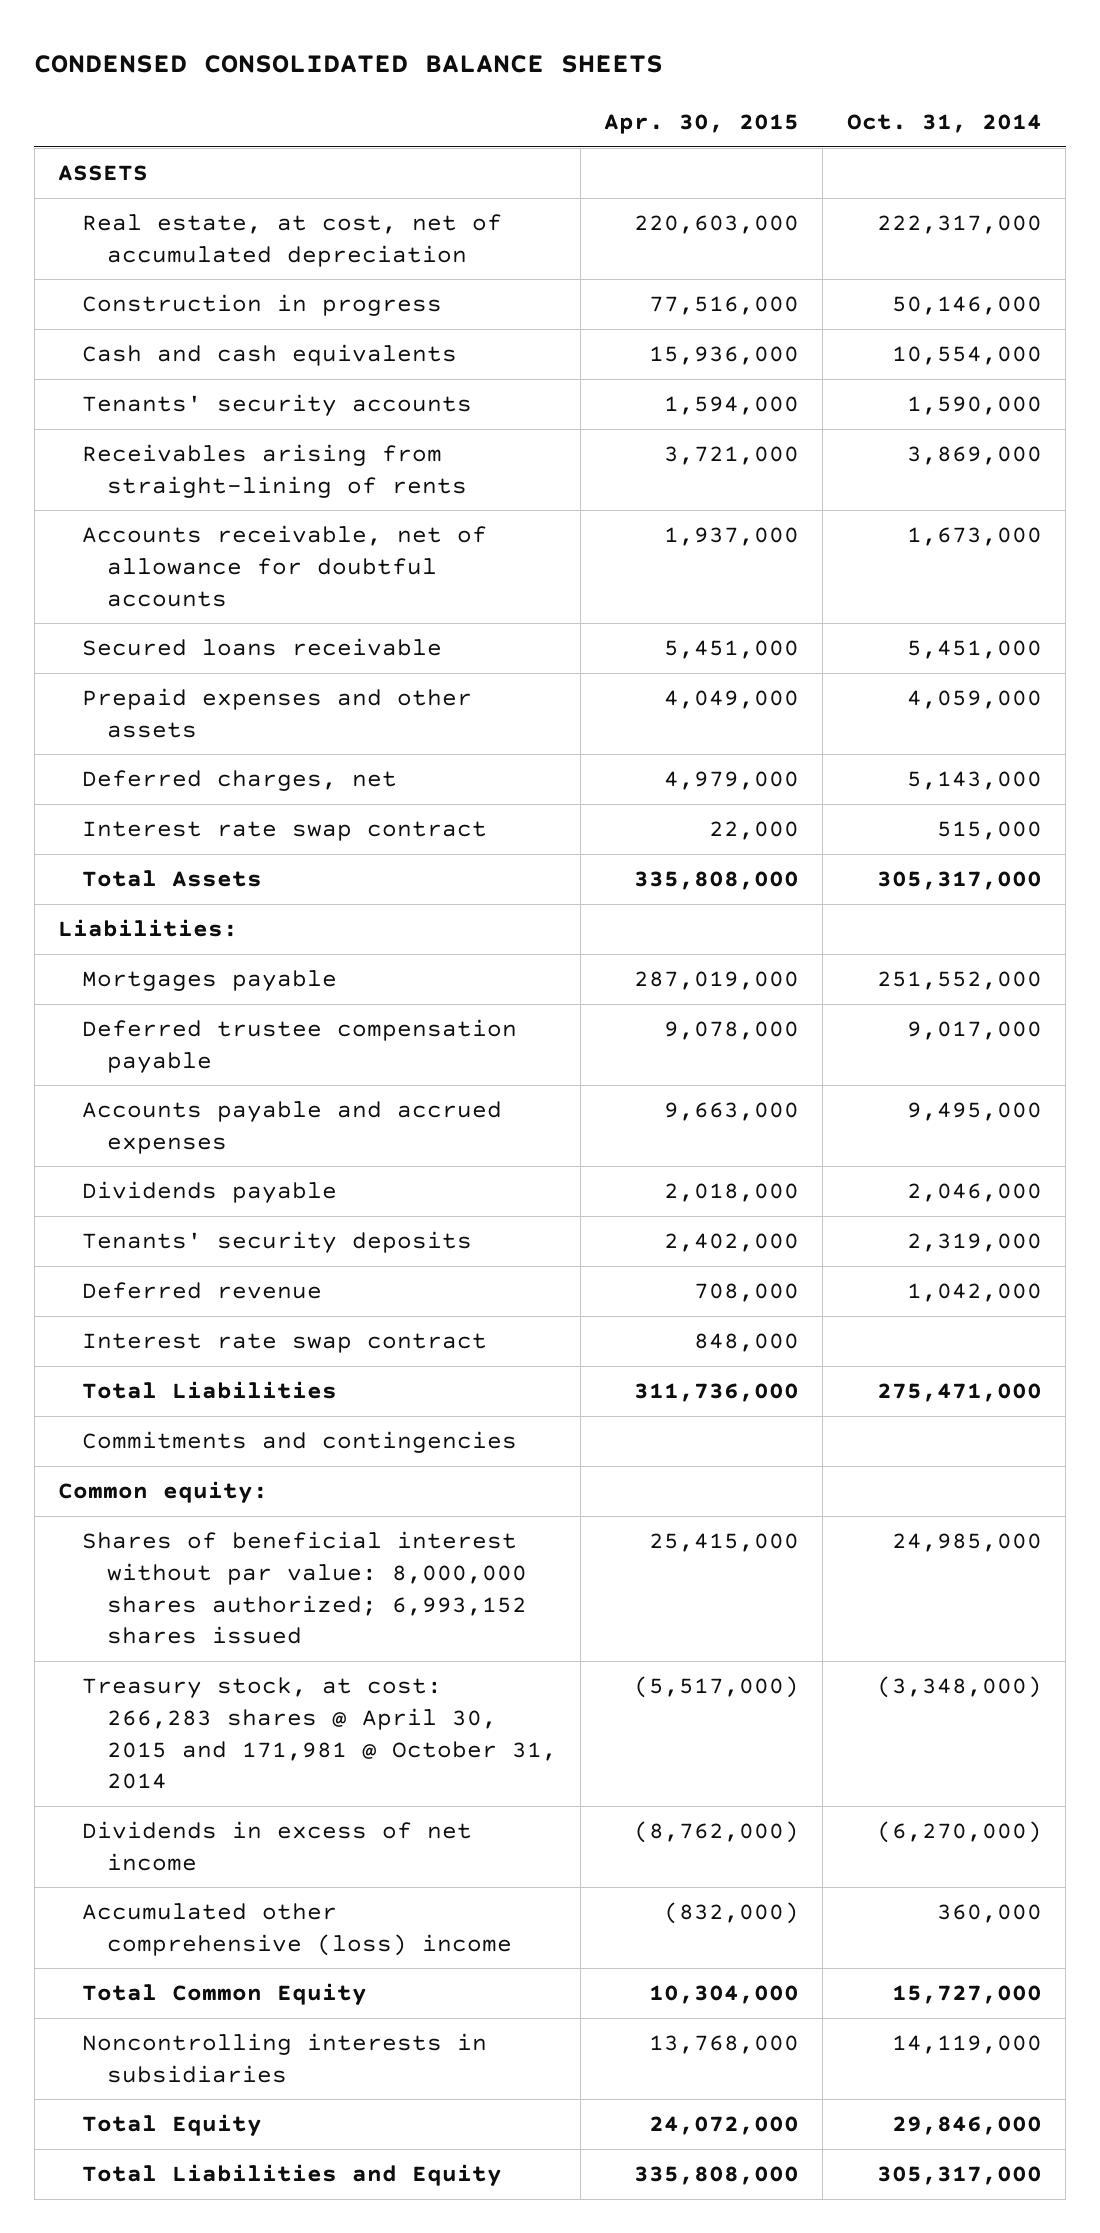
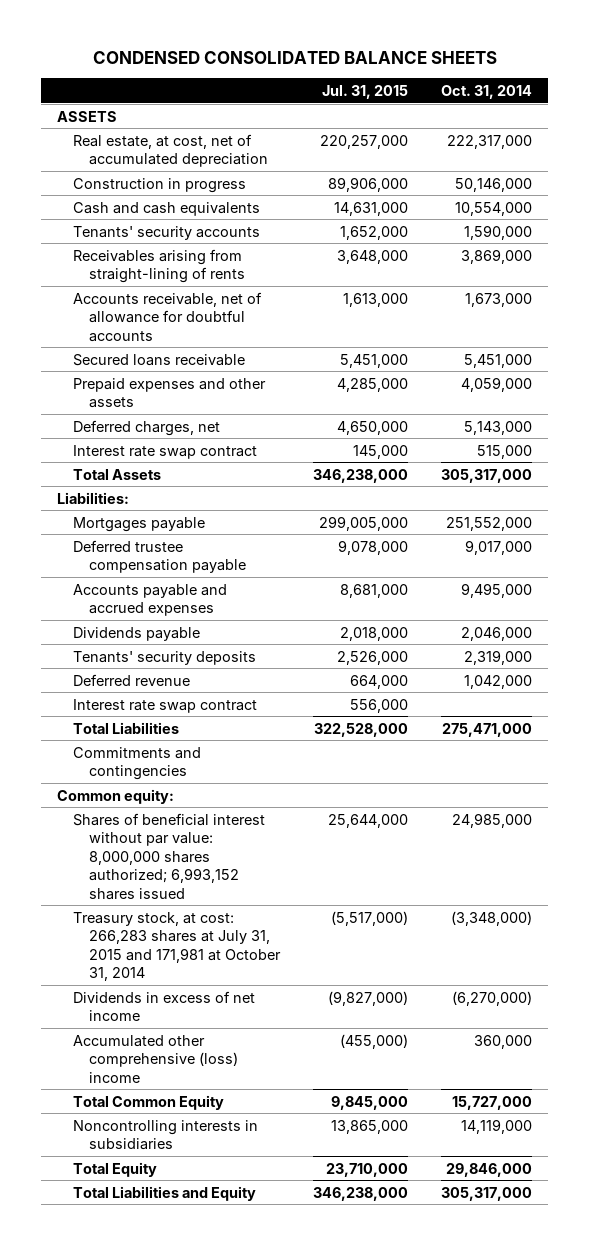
[604,114,800,135] Apr. 30, 2015 -> none
none -> [322,84,409,99] Jul. 31, 2015
[82,1677,557,1790] Treasury stock, at cost: 266,283 shares @ April 30, 2015 and 171,981 @ October 31, 2014 -> [73,911,282,982] Treasury stock, at cost: 266,283 shares at July 31, 2015 and 171,981 at October 31, 2014

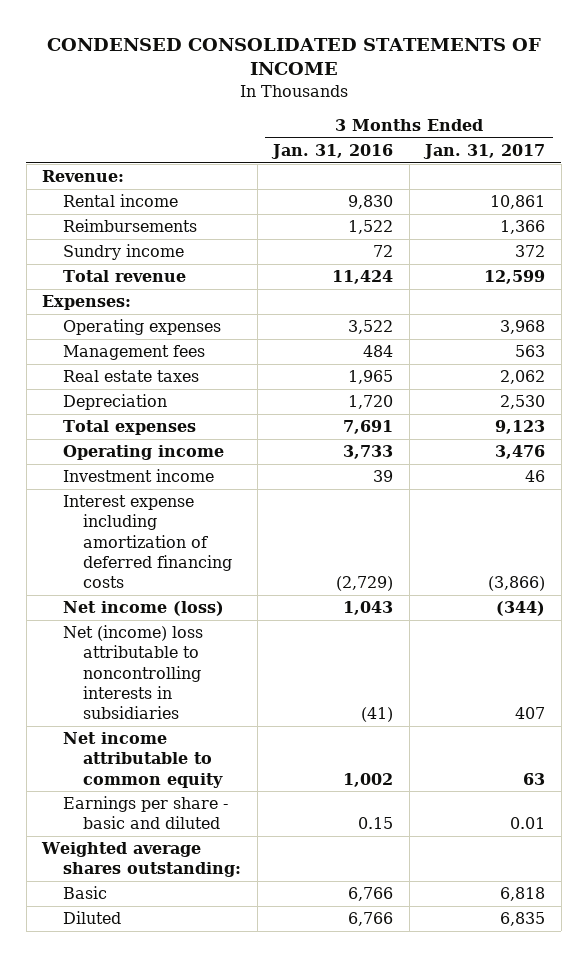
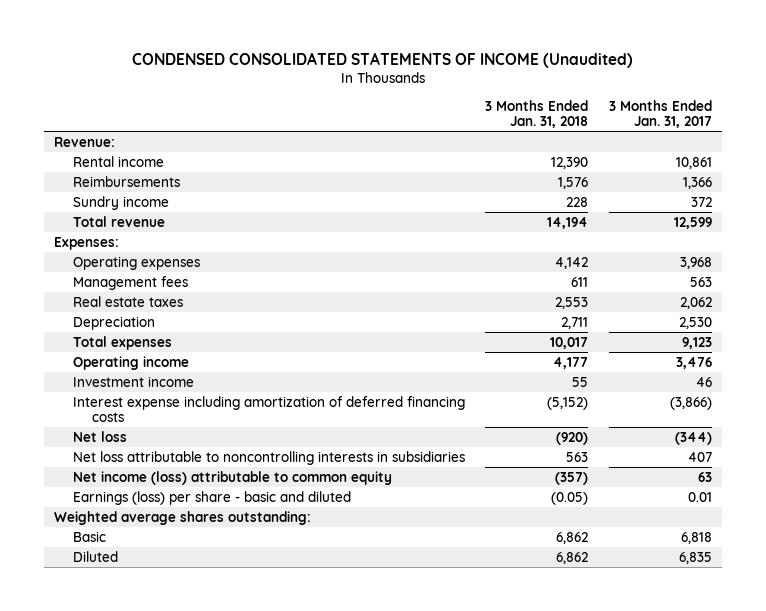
[46,37,541,76] CONDENSED CONSOLIDATED STATEMENTS OF INCOME -> [132,51,634,68] CONDENSED CONSOLIDATED STATEMENTS OF INCOME (Unaudited)
[271,143,394,159] Jan. 31, 2016 -> none
none -> [485,99,589,129] 3 Months Ended Jan. 31, 2018
[62,601,224,617] Net income (loss) -> [73,430,128,442] Net loss
[62,625,203,719] Net (income) loss attributable to noncontrolling interests in subsidiaries -> [73,450,466,465] Net loss attributable to noncontrolling interests in subsidiaries
[62,732,224,788] Net income attributable to common equity -> [73,470,393,485] Net income (loss) attributable to common equity
[62,796,228,830] Earnings per share - basic and diluted -> [73,490,352,505] Earnings (loss) per share - basic and diluted

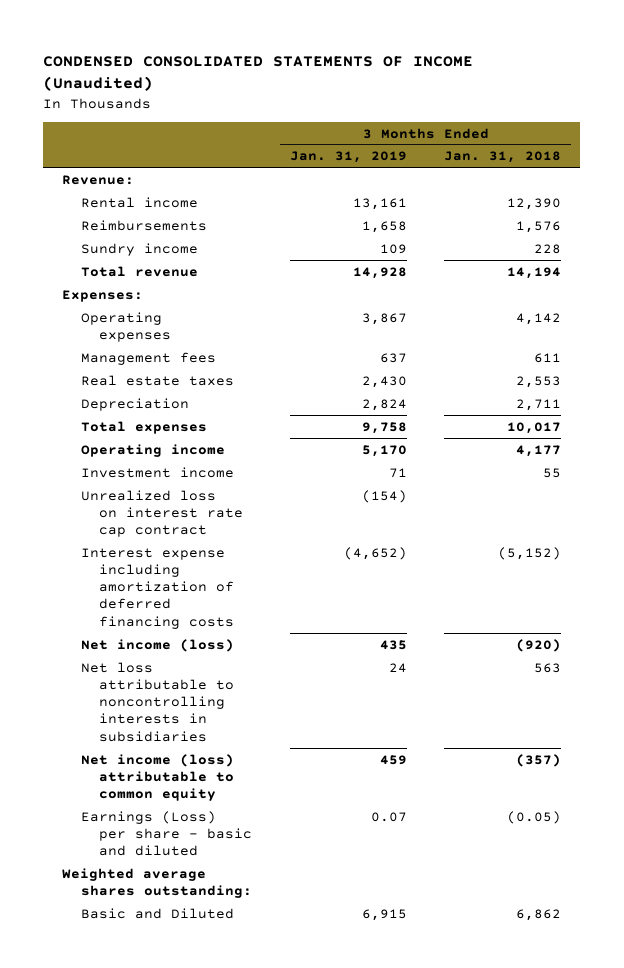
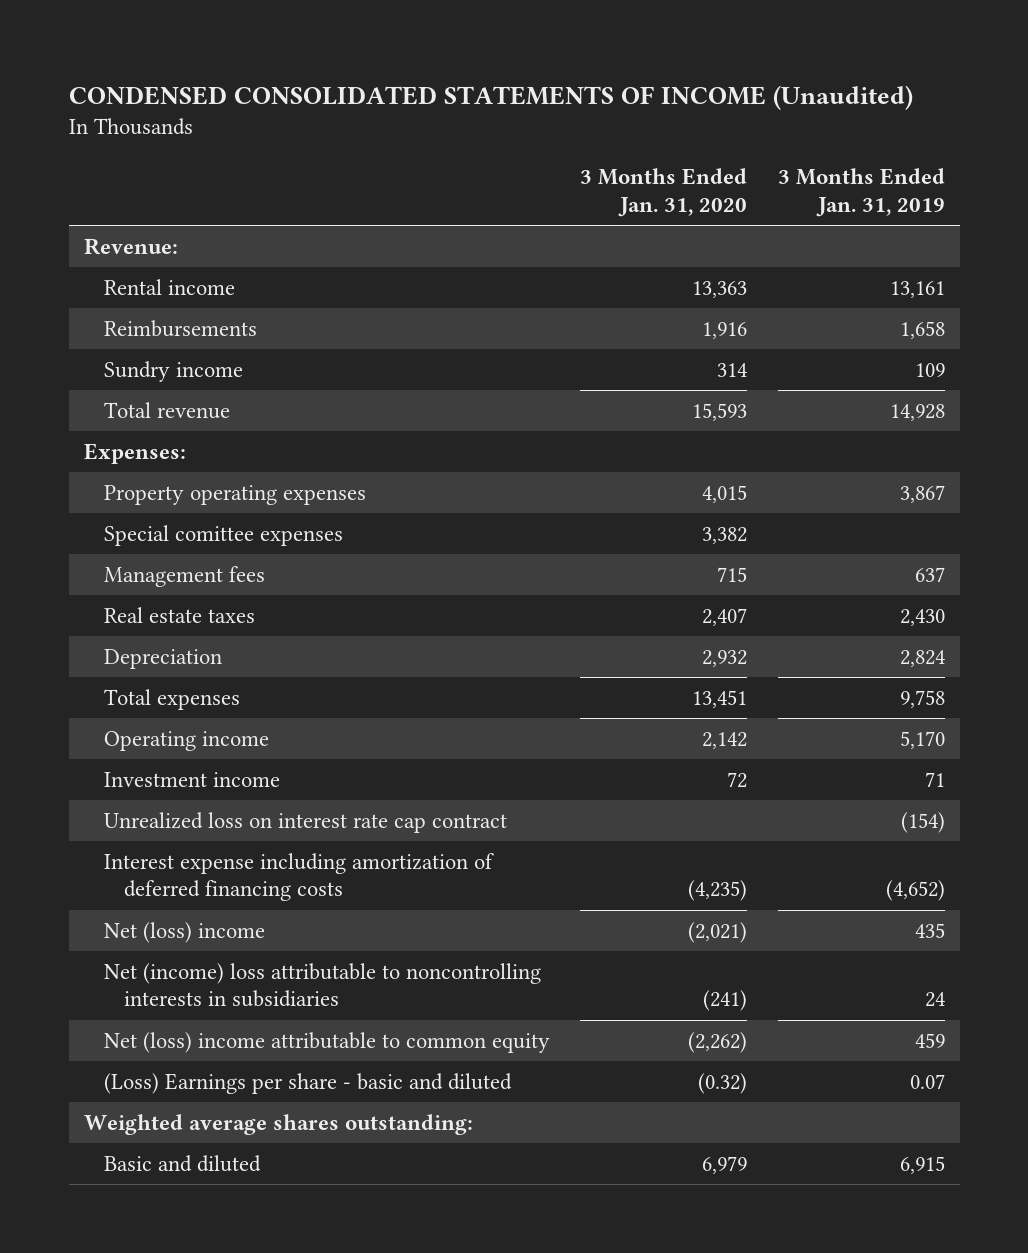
[444,151,562,164] Jan. 31, 2018 -> none
none -> [580,168,748,217] 3 Months Ended Jan. 31, 2020
[80,311,172,342] Operating expenses -> [103,485,366,506] Property operating expenses
none -> [103,525,343,547] Special comittee expenses
[80,638,234,652] Net income (loss) -> [103,922,265,944] Net (loss) income
[80,661,235,742] Net loss attributable to noncontrolling interests in subsidiaries -> [103,963,541,1008] Net (income) loss attributable to noncontrolling interests in subsidiaries
[80,753,235,802] Net income (loss) attributable to common equity -> [103,1032,550,1054] Net (loss) income attributable to common equity
[80,810,253,857] Earnings (Loss) per share - basic and diluted -> [103,1073,512,1095] (Loss) Earnings per share - basic and diluted
[80,907,234,919] Basic and Diluted -> [103,1155,261,1173] Basic and diluted

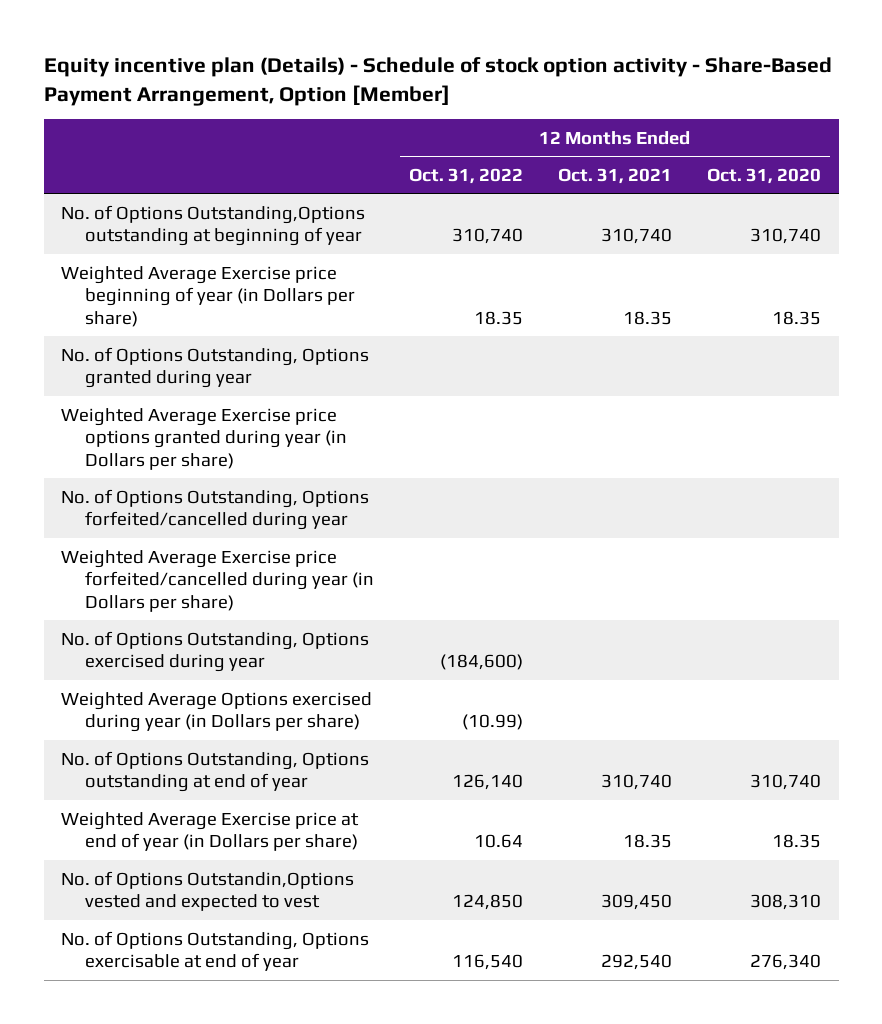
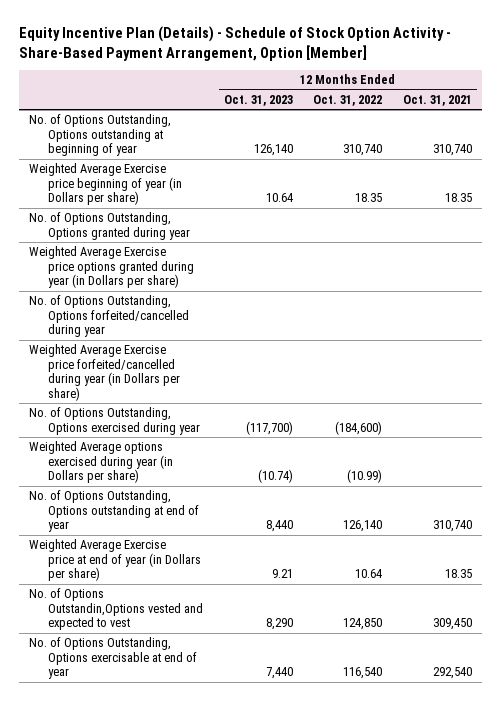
[43,57,832,106] Equity incentive plan (Details) - Schedule of stock option activity - Share-Based Payment Arrangement, Option [Member] -> [18,26,451,61] Equity Incentive Plan (Details) - Schedule of Stock Option Activity - Share-Based Payment Arrangement, Option [Member]
[707,167,822,184] Oct. 31, 2020 -> none
none -> [223,94,293,106] Oct. 31, 2023
[61,204,366,247] No. of Options Outstanding,Options outstanding at beginning of year -> [29,114,172,157] No. of Options Outstanding, Options outstanding at beginning of year
[61,691,373,733] Weighted Average Options exercised during year (in Dollars per share) -> [29,441,174,484] Weighted Average options exercised during year (in Dollars per share)

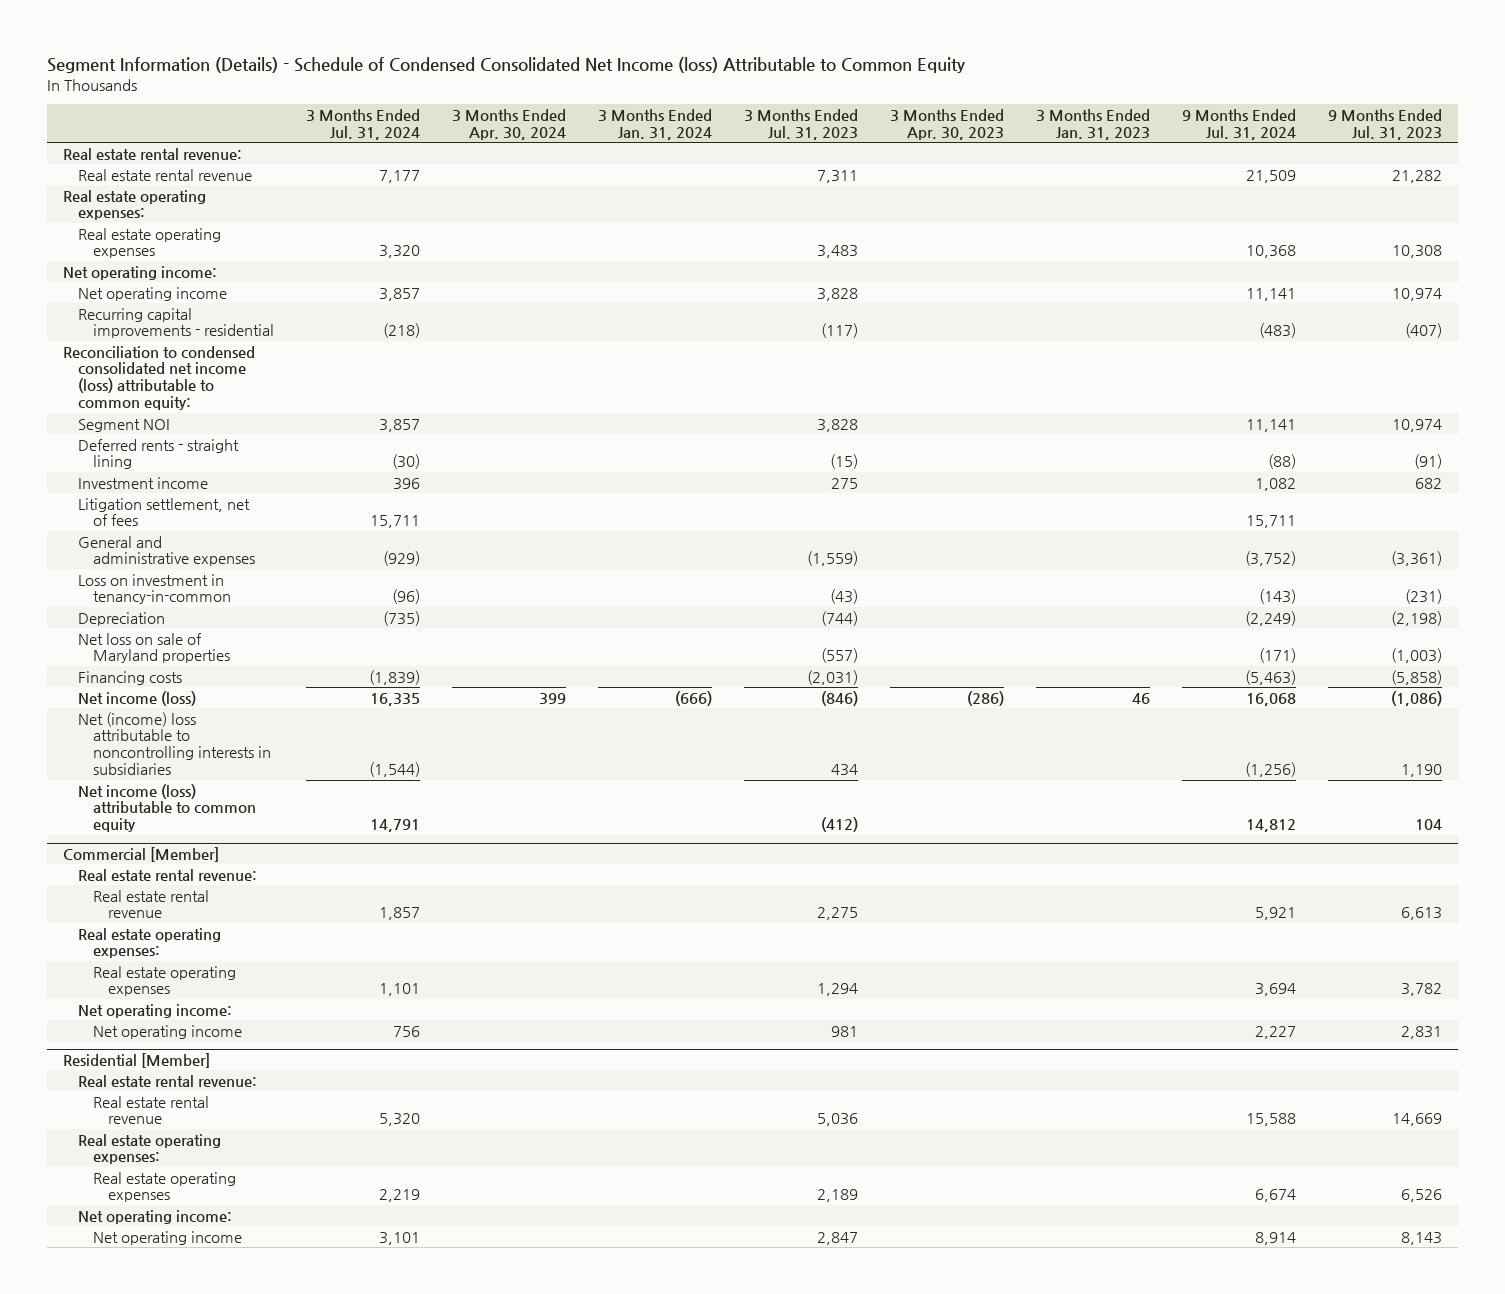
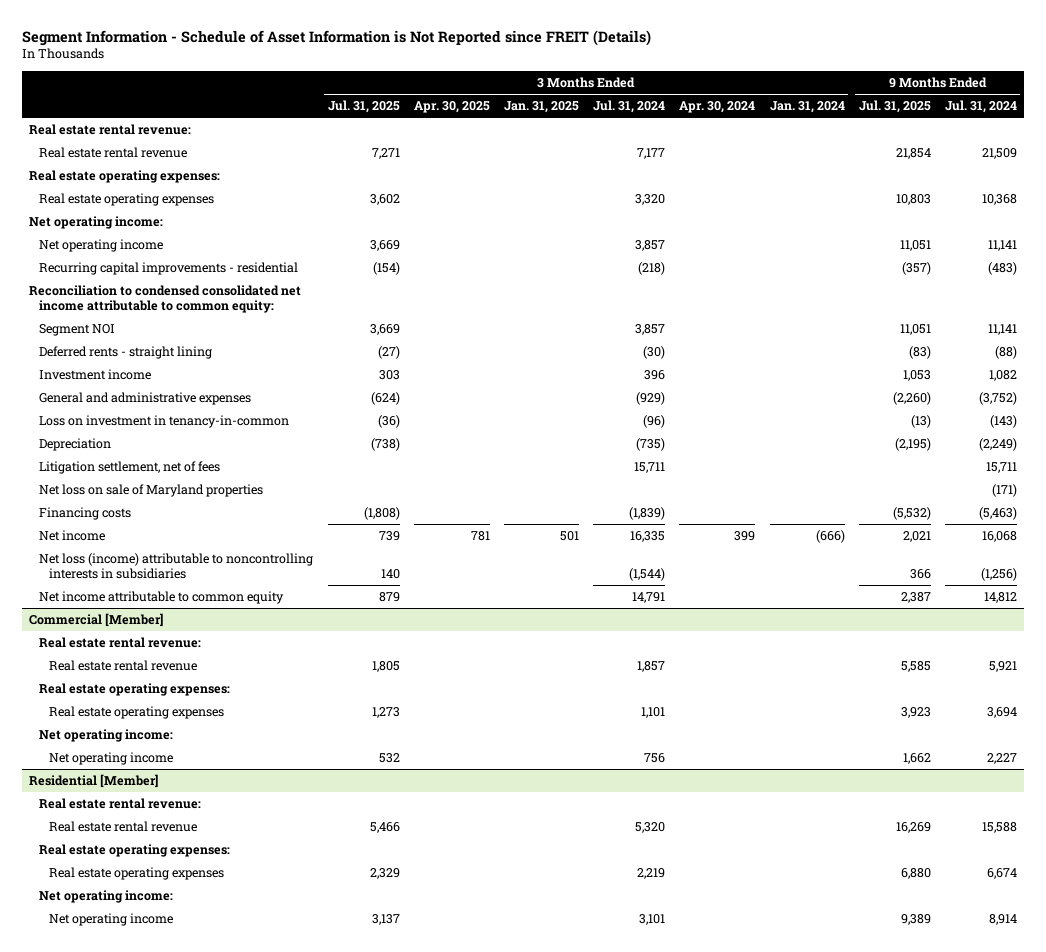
[47,56,966,73] Segment Information (Details) - Schedule of Condensed Consolidated Net Income (loss) Attributable to Common Equity -> [22,29,652,46] Segment Information - Schedule of Asset Information is Not Reported since FREIT (Details)
[743,108,858,140] 3 Months Ended Jul. 31, 2023 -> none
[889,108,1004,140] 3 Months Ended Apr. 30, 2023 -> none
[1035,108,1150,140] 3 Months Ended Jan. 31, 2023 -> none
[1327,108,1442,140] 9 Months Ended Jul. 31, 2023 -> none
none -> [327,100,400,114] Jul. 31, 2025
none -> [413,101,490,114] Apr. 30, 2025
none -> [503,101,579,114] Jan. 31, 2025
none -> [858,100,931,114] Jul. 31, 2025
[63,345,256,411] Reconciliation to condensed consolidated net income (loss) attributable to common equity: -> [29,285,302,313] Reconciliation to condensed consolidated net income attributable to common equity:
[78,497,251,527] Litigation settlement, net of fees -> [39,461,221,475] Litigation settlement, net of fees
[78,690,197,706] Net income (loss) -> [39,530,106,542] Net income
[78,711,271,776] Net (income) loss attributable to noncontrolling interests in subsidiaries -> [39,553,314,579] Net loss (income) attributable to noncontrolling interests in subsidiaries
[78,783,256,833] Net income (loss) attributable to common equity -> [39,591,285,605] Net income attributable to common equity

